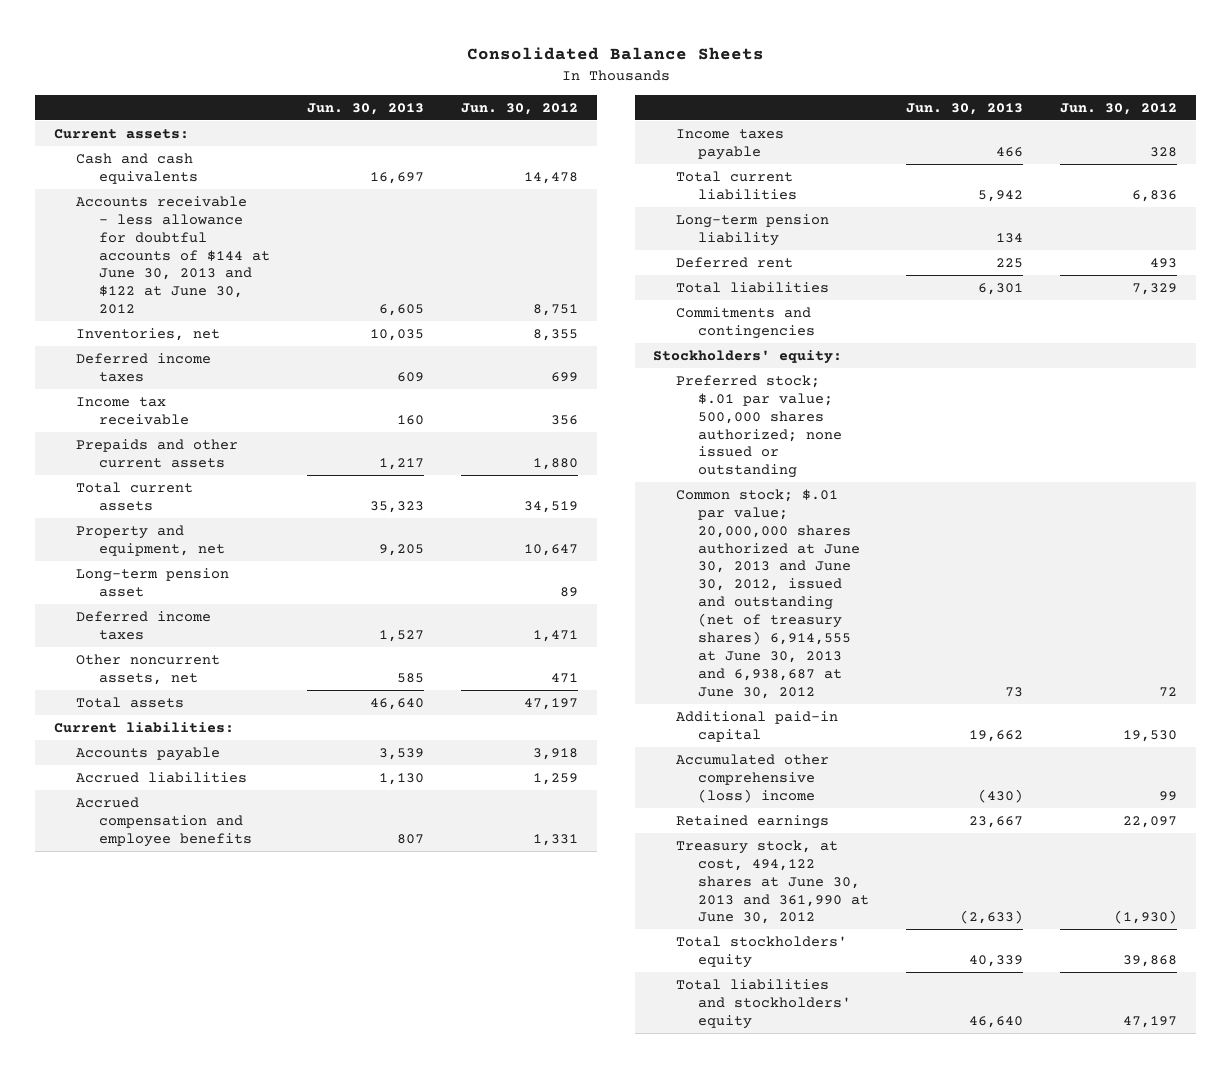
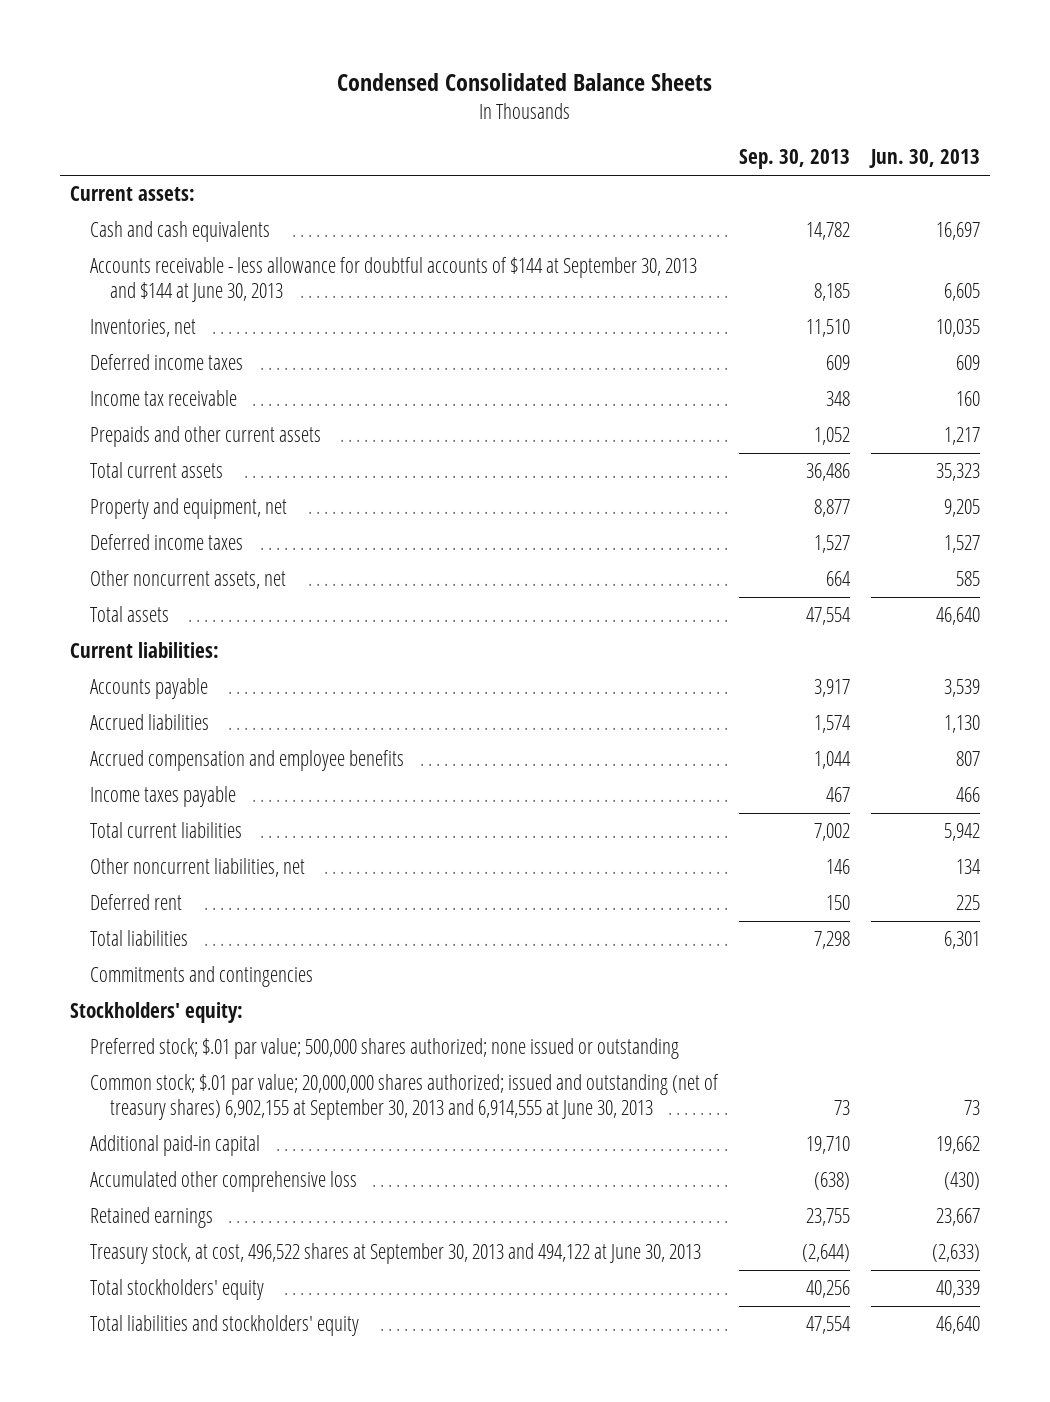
[466,47,764,61] Consolidated Balance Sheets -> [336,73,712,92] Condensed Consolidated Balance Sheets
[461,102,579,115] Jun. 30, 2012 -> none
none -> [738,149,850,170] Sep. 30, 2013
[76,195,270,315] Accounts receivable - less allowance for doubtful accounts of $144 at June 30, 2013 and $122 at June 30, 2012 -> [90,257,698,303] Accounts receivable - less allowance for doubtful accounts of $144 at September 30, 2013 and $144 at June 30, 2013
[76,567,230,597] Long-term pension asset -> none
[675,213,829,246] Long-term pension liability -> [90,858,306,878] Other noncurrent liabilities, net
[675,488,861,699] Common stock; $.01 par value; 20,000,000 shares authorized at June 30, 2013 and June 30, 2012, issued and outstanding (net of treasury shares) 6,914,555 at June 30, 2013 and 6,938,687 at June 30, 2012 -> [90,1074,720,1121] Common stock; $.01 par value; 20,000,000 shares authorized; issued and outstanding (net of treasury shares) 6,902,155 at September 30, 2013 and 6,914,555 at June 30, 2013
[675,753,829,803] Accumulated other comprehensive (loss) income -> [90,1171,358,1193] Accumulated other comprehensive loss
[675,839,870,925] Treasury stock, at cost, 494,122 shares at June 30, 2013 and 361,990 at June 30, 2012 -> [90,1243,702,1265] Treasury stock, at cost, 496,522 shares at September 30, 2013 and 494,122 at June 30, 2013

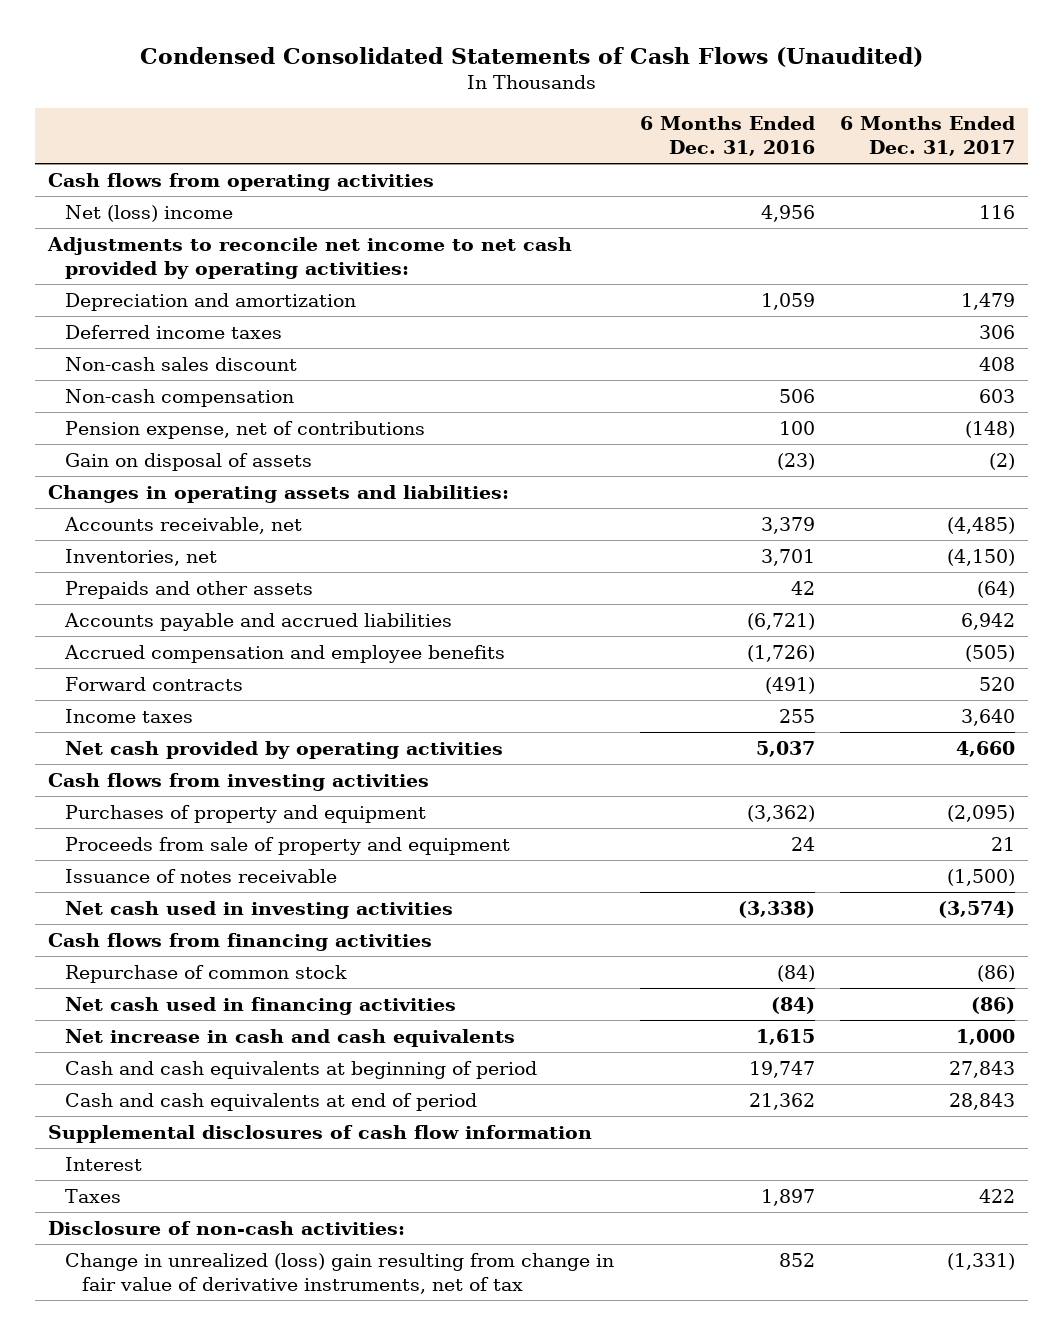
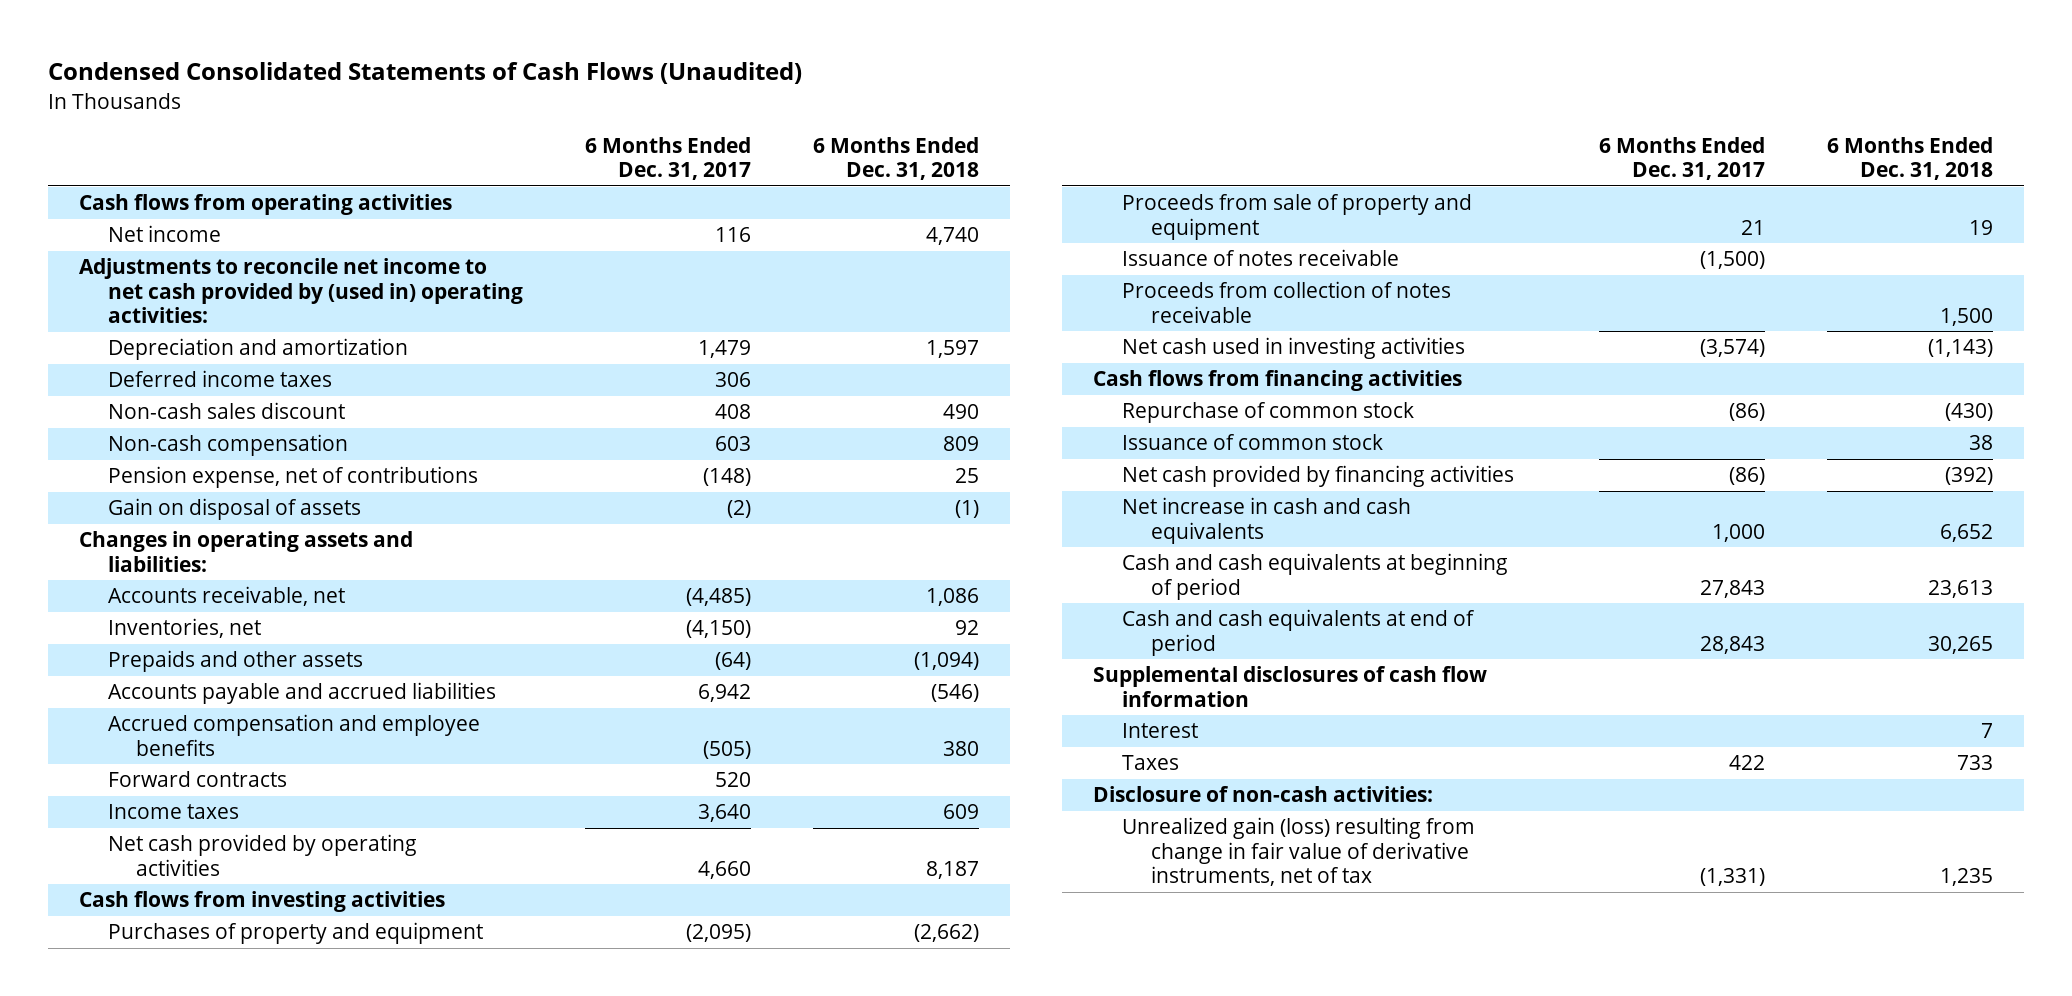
[639,116,815,157] 6 Months Ended Dec. 31, 2016 -> none
none -> [812,136,979,181] 6 Months Ended Dec. 31, 2018
[64,204,233,222] Net (loss) income -> [107,225,221,243] Net income
[46,236,572,279] Adjustments to reconcile net income to net cash provided by operating activities: -> [79,258,523,324] Adjustments to reconcile net income to net cash provided by (used in) operating activities:
none -> [1122,281,1452,323] Proceeds from collection of notes receivable
none -> [1122,434,1384,451] Issuance of common stock
[64,996,456,1015] Net cash used in financing activities -> [1122,465,1515,488] Net cash provided by financing activities
[64,1252,614,1294] Change in unrealized (loss) gain resulting from change in fair value of derivative instruments, net of tax -> [1122,817,1476,887] Unrealized gain (loss) resulting from change in fair value of derivative instruments, net of tax

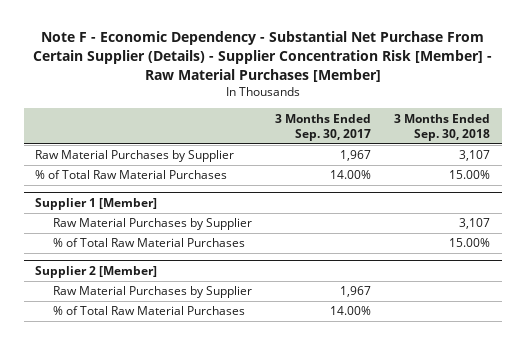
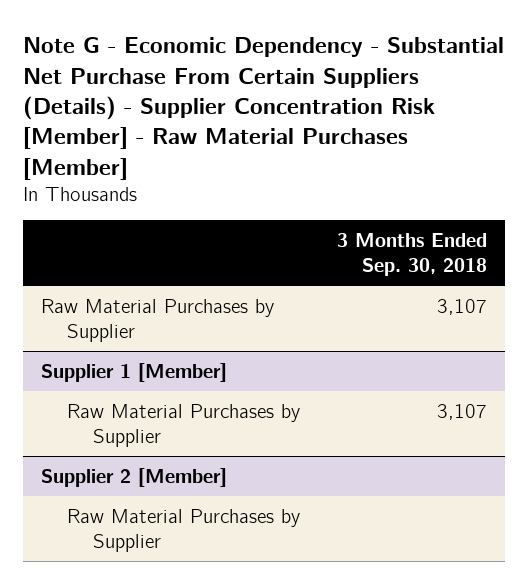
[32,31,492,82] Note F - Economic Dependency - Substantial Net Purchase From Certain Supplier (Details) - Supplier Concentration Risk [Member] - Raw Material Purchases [Member] -> [23,37,505,180] Note G - Economic Dependency - Substantial Net Purchase From Certain Suppliers (Details) - Supplier Concentration Risk [Member] - Raw Material Purchases [Member]
[275,113,372,141] 3 Months Ended Sep. 30, 2017 -> none
[35,170,228,180] % of Total Raw Material Purchases -> none
[53,238,246,248] % of Total Raw Material Purchases -> none
[53,306,246,316] % of Total Raw Material Purchases -> none

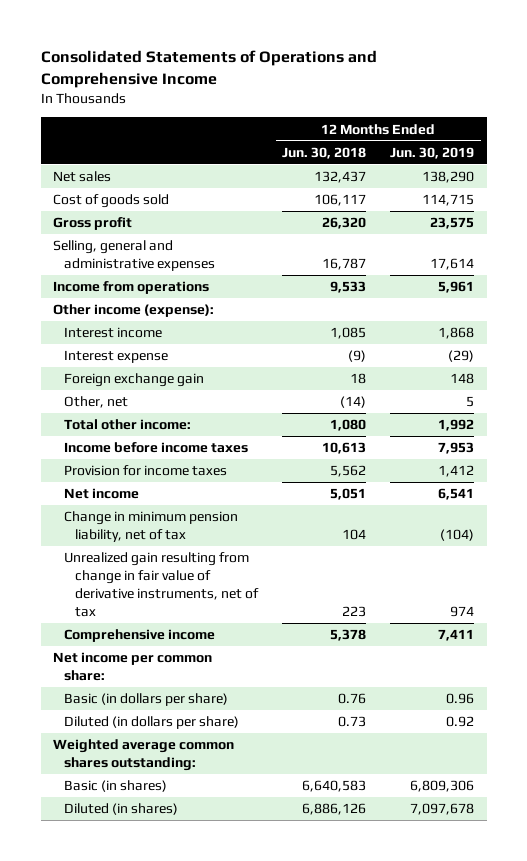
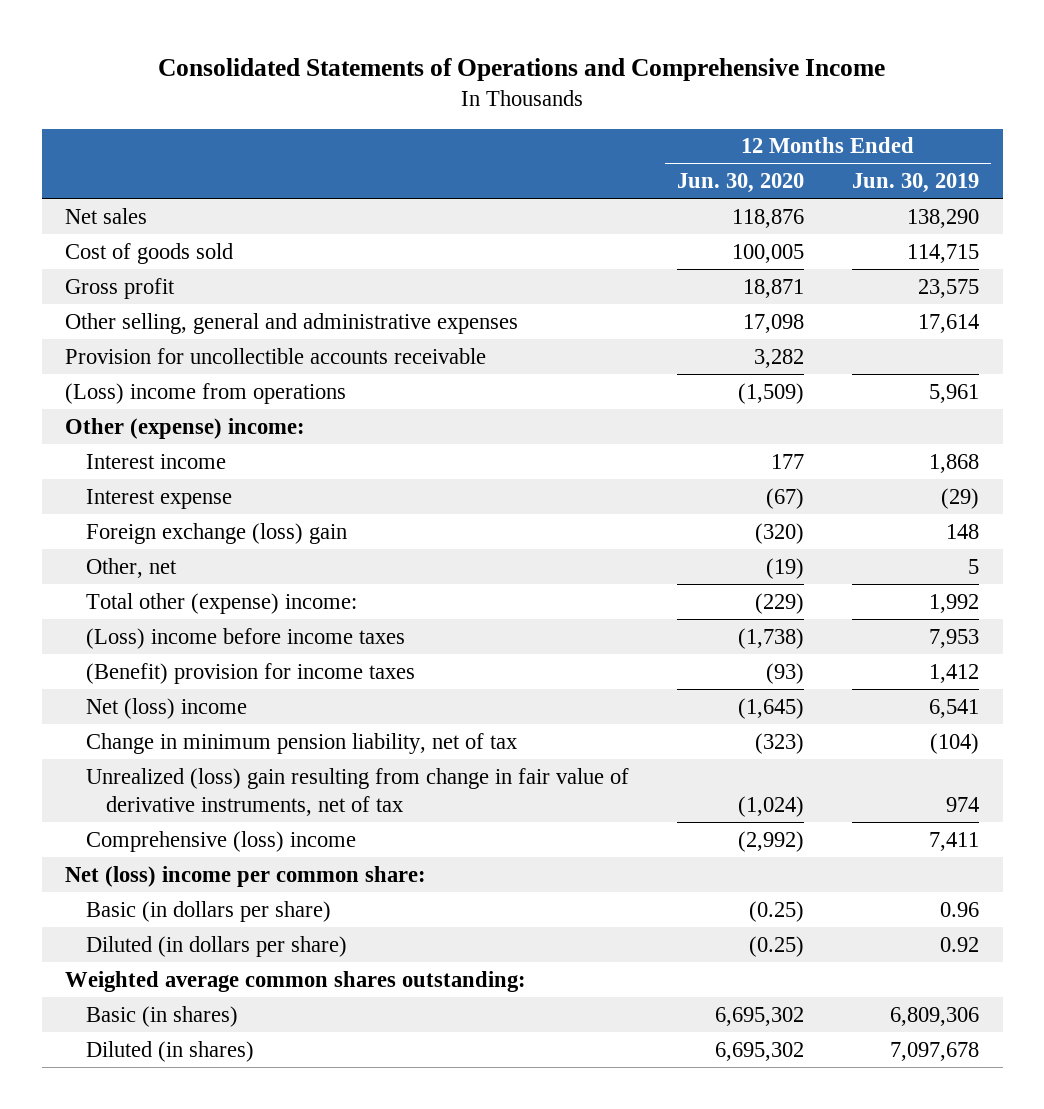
[282,146,367,159] Jun. 30, 2018 -> none
none -> [676,173,804,194] Jun. 30, 2020
[52,240,215,271] Selling, general and administrative expenses -> [65,312,519,334] Other selling, general and administrative expenses
none -> [65,347,487,364] Provision for uncollectible accounts receivable
[52,281,209,295] Income from operations -> [65,382,347,404] (Loss) income from operations
[52,304,214,318] Other income (expense): -> [65,417,306,439] Other (expense) income:
[63,373,204,388] Foreign exchange gain -> [85,522,347,544] Foreign exchange (loss) gain
[63,419,191,431] Total other income: -> [85,592,357,614] Total other (expense) income:
[63,442,248,454] Income before income taxes -> [85,627,405,649] (Loss) income before income taxes
[63,465,227,477] Provision for income taxes -> [85,662,415,684] (Benefit) provision for income taxes
[63,488,139,500] Net income -> [85,697,247,719] Net (loss) income
[63,552,259,617] Unrealized gain resulting from change in fair value of derivative instruments, net of tax -> [85,767,629,816] Unrealized (loss) gain resulting from change in fair value of derivative instruments, net of tax
[63,629,215,643] Comprehensive income -> [85,830,356,852] Comprehensive (loss) income
[52,652,212,681] Net income per common share: -> [65,865,427,887] Net (loss) income per common share:

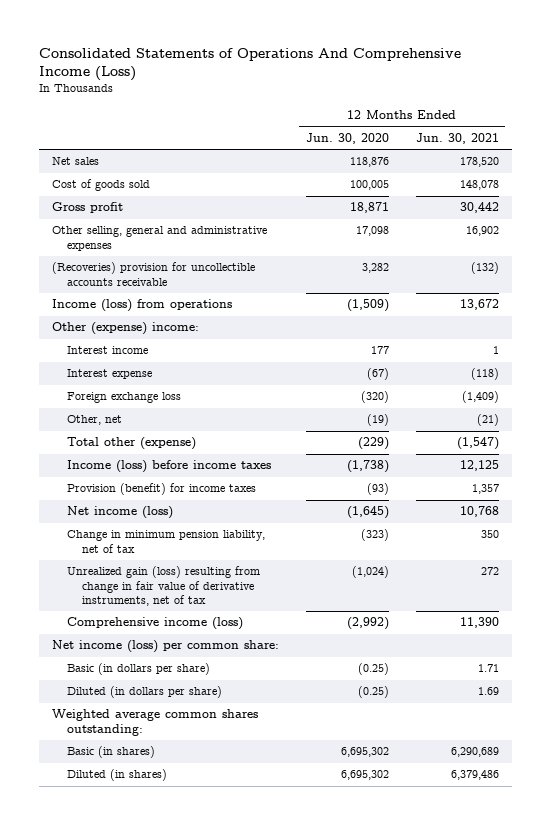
[158,58,886,82] Consolidated Statements of Operations and Comprehensive Income -> [39,47,462,81] Consolidated Statements of Operations And Comprehensive Income (Loss)
[851,173,979,194] Jun. 30, 2019 -> none
none -> [415,132,499,144] Jun. 30, 2021
[65,347,487,364] Provision for uncollectible accounts receivable -> [52,262,256,286] (Recoveries) provision for uncollectible accounts receivable
[65,382,347,404] (Loss) income from operations -> [52,299,233,313] Income (loss) from operations
[85,522,347,544] Foreign exchange (loss) gain -> [67,392,182,404] Foreign exchange loss
[85,592,357,614] Total other (expense) income: -> [67,437,197,451] Total other (expense)
[85,627,405,649] (Loss) income before income taxes -> [67,460,272,474] Income (loss) before income taxes
[85,662,415,684] (Benefit) provision for income taxes -> [67,483,257,496] Provision (benefit) for income taxes
[85,697,247,719] Net (loss) income -> [67,506,174,520] Net income (loss)
[85,767,629,816] Unrealized (loss) gain resulting from change in fair value of derivative instruments, net of tax -> [67,566,261,606] Unrealized gain (loss) resulting from change in fair value of derivative instruments, net of tax
[85,830,356,852] Comprehensive (loss) income -> [67,617,244,631] Comprehensive income (loss)
[65,865,427,887] Net (loss) income per common share: -> [52,640,280,654] Net income (loss) per common share:

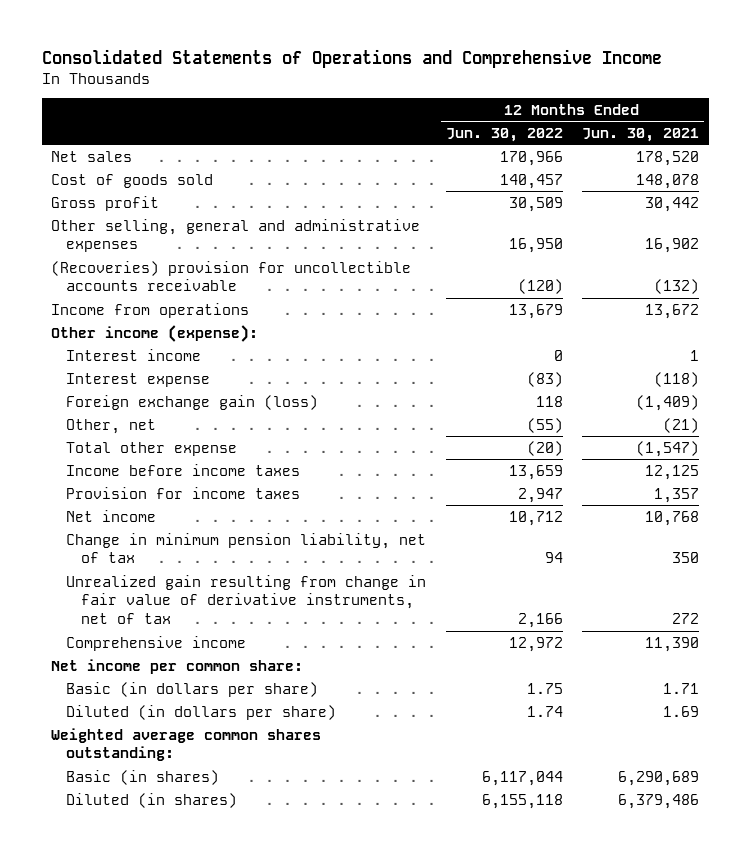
[39,47,462,81] Consolidated Statements of Operations And Comprehensive Income (Loss) -> [41,49,662,69] Consolidated Statements of Operations and Comprehensive Income
[306,132,390,144] Jun. 30, 2020 -> none
none -> [445,127,563,142] Jun. 30, 2022
[52,299,233,313] Income (loss) from operations -> [51,302,250,318] Income from operations
[52,322,200,336] Other (expense) income: -> [51,324,259,342] Other income (expense):
[67,392,182,404] Foreign exchange loss -> [66,394,319,410] Foreign exchange gain (loss)
[67,437,197,451] Total other (expense) -> [66,441,238,456] Total other expense
[67,460,272,474] Income (loss) before income taxes -> [66,463,301,476] Income before income taxes
[67,483,257,496] Provision (benefit) for income taxes -> [66,486,301,499] Provision for income taxes
[67,506,174,520] Net income (loss) -> [66,509,157,522] Net income
[67,566,261,606] Unrealized gain (loss) resulting from change in fair value of derivative instruments, net of tax -> [66,574,427,625] Unrealized gain resulting from change in fair value of derivative instruments, net of tax
[67,617,244,631] Comprehensive income (loss) -> [66,635,247,651] Comprehensive income
[52,640,280,654] Net income (loss) per common share: -> [51,658,304,674] Net income per common share:

